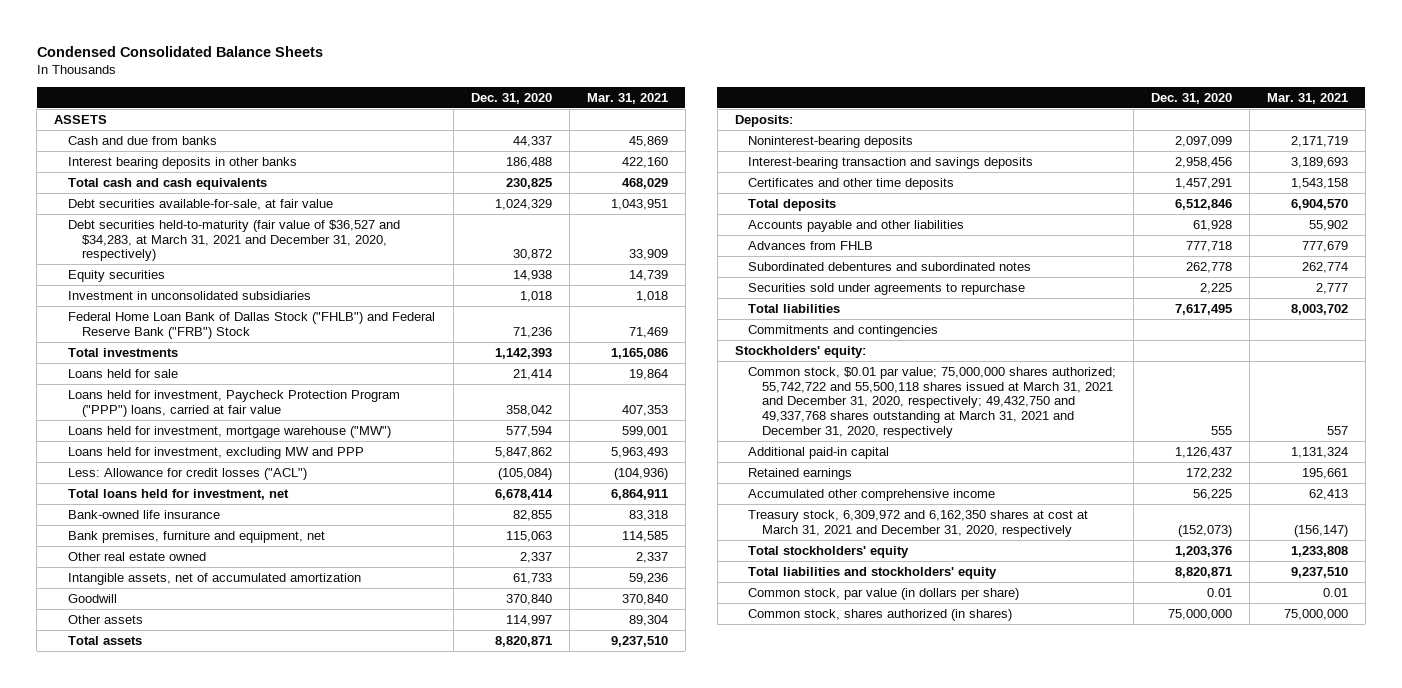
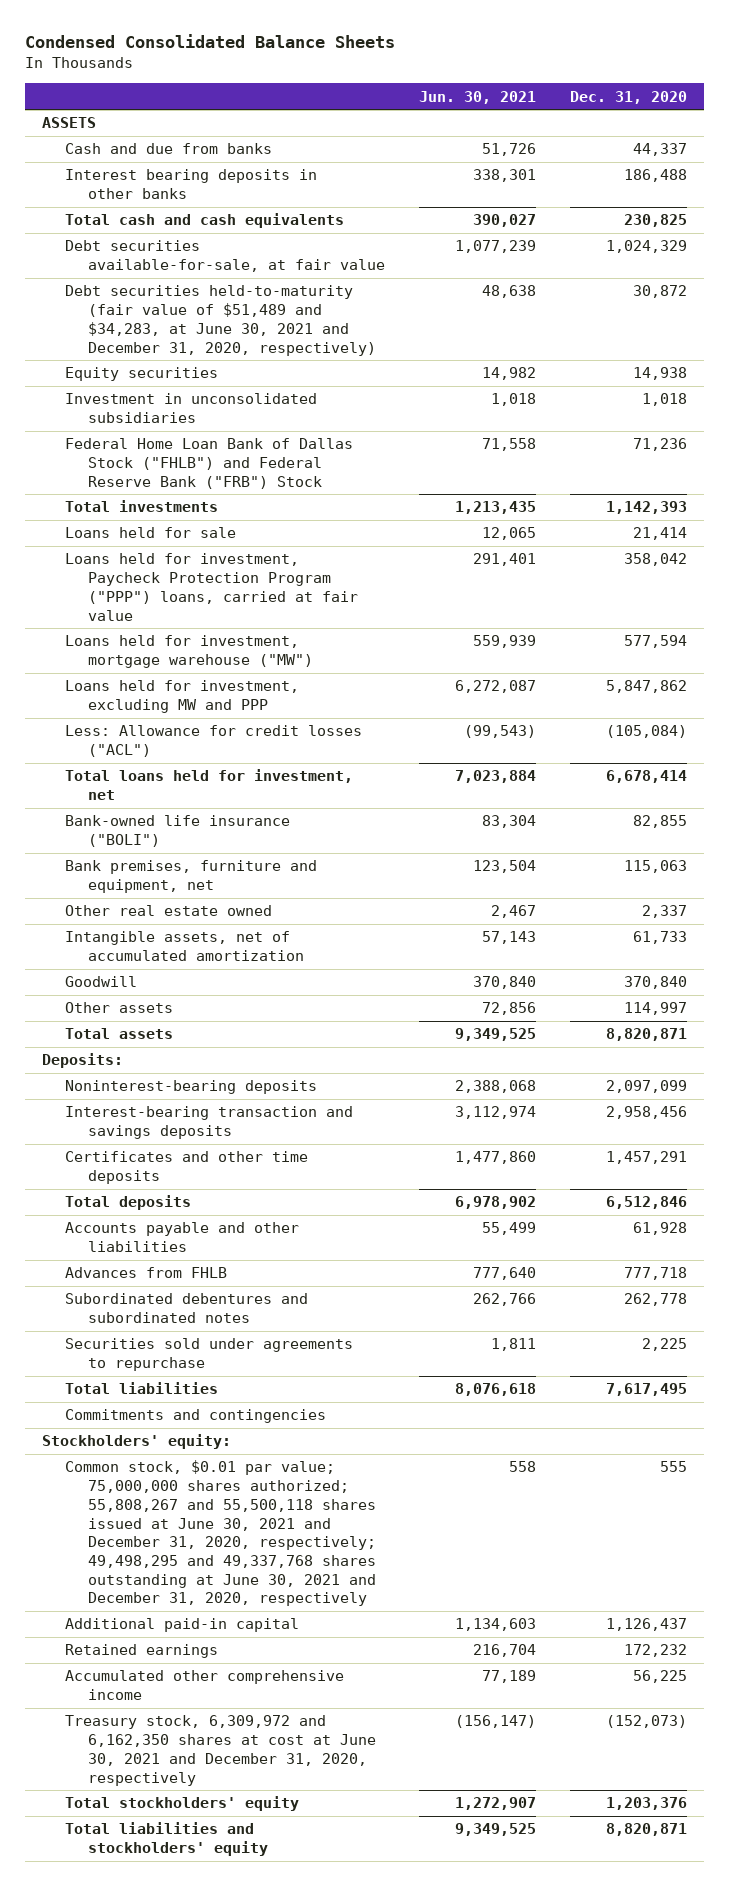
[586,92,668,104] Mar. 31, 2021 -> none
none -> [418,90,536,104] Jun. 30, 2021
[68,219,401,262] Debt securities held-to-maturity (fair value of $36,527 and $34,283, at March 31, 2021 and December 31, 2020, respectively) -> [64,285,376,356] Debt securities held-to-maturity (fair value of $51,489 and $34,283, at June 30, 2021 and December 31, 2020, respectively)
[68,509,221,519] Bank-owned life insurance -> [64,815,290,848] Bank-owned life insurance ("BOLI")
[748,366,1117,438] Common stock, $0.01 par value; 75,000,000 shares authorized; 55,742,722 and 55,500,118 shares issued at March 31, 2021 and December 31, 2020, respectively; 49,432,750 and 49,337,768 shares outstanding at March 31, 2021 and December 31, 2020, respectively -> [64,1460,376,1607] Common stock, $0.01 par value; 75,000,000 shares authorized; 55,808,267 and 55,500,118 shares issued at June 30, 2021 and December 31, 2020, respectively; 49,498,295 and 49,337,768 shares outstanding at June 30, 2021 and December 31, 2020, respectively
[748,509,1089,537] Treasury stock, 6,309,972 and 6,162,350 shares at cost at March 31, 2021 and December 31, 2020, respectively -> [64,1715,376,1786] Treasury stock, 6,309,972 and 6,162,350 shares at cost at June 30, 2021 and December 31, 2020, respectively
[748,587,1020,600] Common stock, par value (in dollars per share) -> none
[748,608,1013,621] Common stock, shares authorized (in shares) -> none

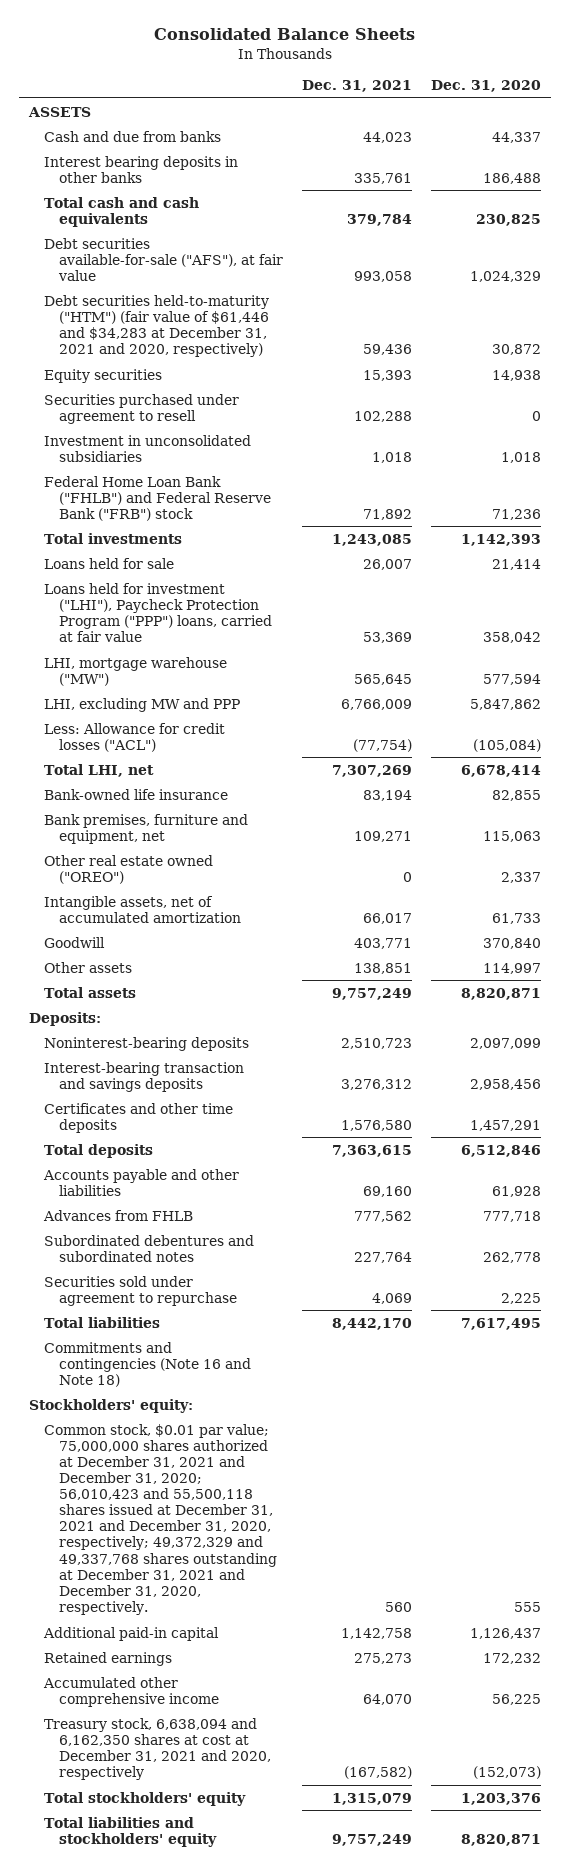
[25,34,396,49] Condensed Consolidated Balance Sheets -> [154,28,416,41] Consolidated Balance Sheets
[418,90,536,104] Jun. 30, 2021 -> none
none -> [301,79,412,92] Dec. 31, 2021
[64,240,385,273] Debt securities available-for-sale, at fair value -> [43,237,283,281] Debt securities available-for-sale ("AFS"), at fair value
[64,285,376,356] Debt securities held-to-maturity (fair value of $51,489 and $34,283, at June 30, 2021 and December 31, 2020, respectively) -> [43,294,269,357] Debt securities held-to-maturity ("HTM") (fair value of $61,446 and $34,283 at December 31, 2021 and 2020, respectively)
none -> [43,393,239,424] Securities purchased under agreement to resell
[64,438,353,489] Federal Home Loan Bank of Dallas Stock ("FHLB") and Federal Reserve Bank ("FRB") Stock -> [43,475,271,521] Federal Home Loan Bank ("FHLB") and Federal Reserve Bank ("FRB") stock
[64,553,358,621] Loans held for investment, Paycheck Protection Program ("PPP") loans, carried at fair value -> [43,582,272,642] Loans held for investment ("LHI"), Paycheck Protection Program ("PPP") loans, carried at fair value
[64,635,313,669] Loans held for investment, mortgage warehouse ("MW") -> [43,656,227,686] LHI, mortgage warehouse ("MW")
[64,680,299,714] Loans held for investment, excluding MW and PPP -> [43,697,240,712] LHI, excluding MW and PPP
[64,769,353,801] Total loans held for investment, net -> [43,763,154,777] Total LHI, net
[64,815,290,848] Bank-owned life insurance ("BOLI") -> [43,788,228,800] Bank-owned life insurance
[64,905,272,917] Other real estate owned -> [43,854,213,884] Other real estate owned ("OREO")
[64,1338,353,1372] Securities sold under agreements to repurchase -> [43,1275,237,1306] Securities sold under agreement to repurchase
[64,1409,326,1424] Commitments and contingencies -> [43,1341,251,1387] Commitments and contingencies (Note 16 and Note 18)
[64,1460,376,1607] Common stock, $0.01 par value; 75,000,000 shares authorized; 55,808,267 and 55,500,118 shares issued at June 30, 2021 and December 31, 2020, respectively; 49,498,295 and 49,337,768 shares outstanding at June 30, 2021 and December 31, 2020, respectively -> [43,1423,277,1615] Common stock, $0.01 par value; 75,000,000 shares authorized at December 31, 2021 and December 31, 2020; 56,010,423 and 55,500,118 shares issued at December 31, 2021 and December 31, 2020, respectively; 49,372,329 and 49,337,768 shares outstanding at December 31, 2021 and December 31, 2020, respectively.
[64,1715,376,1786] Treasury stock, 6,309,972 and 6,162,350 shares at cost at June 30, 2021 and December 31, 2020, respectively -> [43,1717,271,1780] Treasury stock, 6,638,094 and 6,162,350 shares at cost at December 31, 2021 and 2020, respectively

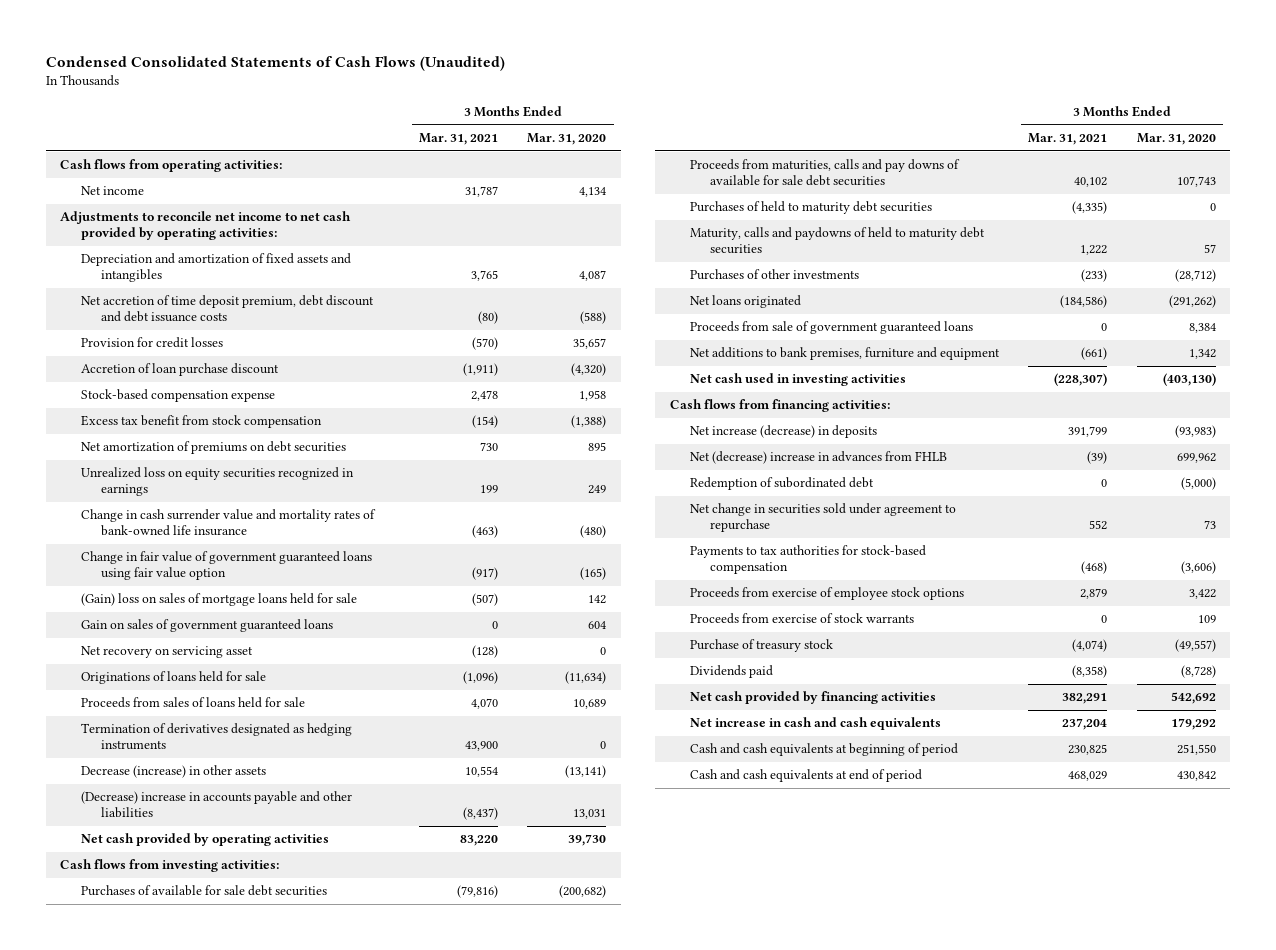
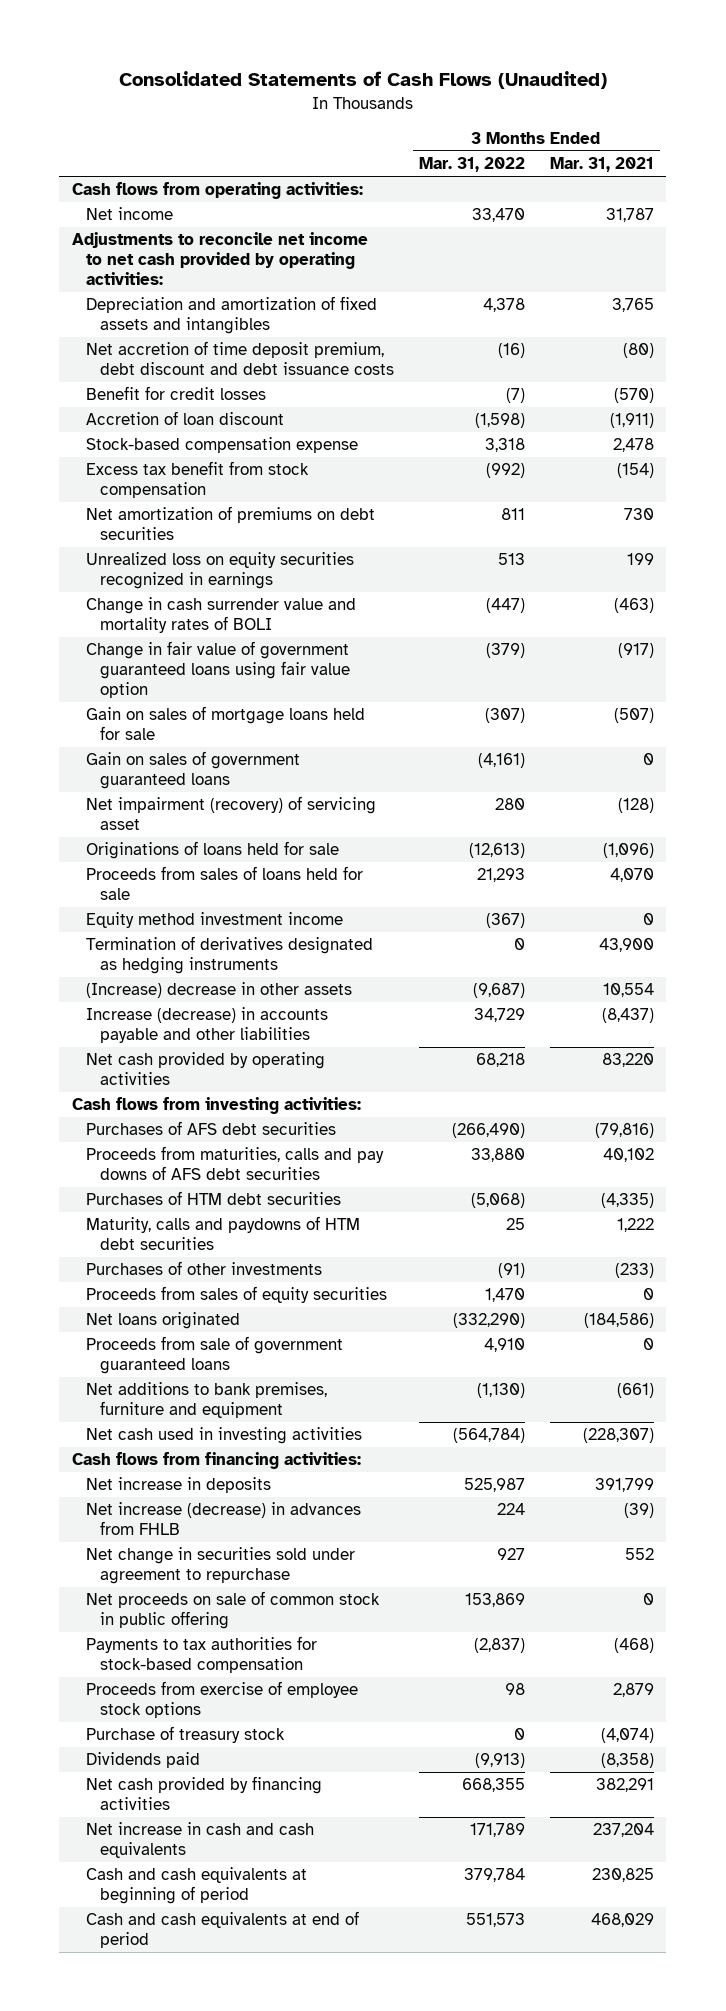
[45,55,505,71] Condensed Consolidated Statements of Cash Flows (Unaudited) -> [118,70,607,89] Consolidated Statements of Cash Flows (Unaudited)
[527,132,607,145] Mar. 31, 2020 -> none
none -> [418,157,525,173] Mar. 31, 2022
[80,337,223,349] Provision for credit losses -> [85,386,266,401] Benefit for credit losses
[80,363,279,377] Accretion of loan purchase discount -> [85,411,284,426] Accretion of loan discount
[80,509,376,537] Change in cash surrender value and mortality rates of bank-owned life insurance -> [85,597,356,634] Change in cash surrender value and mortality rates of BOLI
[80,593,357,607] (Gain) loss on sales of mortgage loans held for sale -> [85,706,365,741] Gain on sales of mortgage loans held for sale
[80,646,253,659] Net recovery on servicing asset -> [85,796,376,831] Net impairment (recovery) of servicing asset
none -> [85,912,343,929] Equity method investment income
[80,765,266,779] Decrease (increase) in other assets -> [85,982,352,999] (Increase) decrease in other assets
[80,791,352,819] (Decrease) increase in accounts payable and other liabilities -> [85,1007,328,1044] Increase (decrease) in accounts payable and other liabilities
[80,885,327,897] Purchases of available for sale debt securities -> [85,1121,336,1136] Purchases of AFS debt securities
[689,159,960,187] Proceeds from maturities, calls and pay downs of available for sale debt securities -> [85,1146,384,1181] Proceeds from maturities, calls and pay downs of AFS debt securities
[689,201,932,215] Purchases of held to maturity debt securities -> [85,1191,341,1206] Purchases of HTM debt securities
[689,227,985,255] Maturity, calls and paydowns of held to maturity debt securities -> [85,1216,360,1251] Maturity, calls and paydowns of HTM debt securities
none -> [85,1286,387,1304] Proceeds from sales of equity securities
[689,477,874,491] Redemption of subordinated debt -> none
[689,425,877,439] Net increase (decrease) in deposits -> [85,1477,271,1494] Net increase in deposits
[689,451,947,465] Net (decrease) increase in advances from FHLB -> [85,1502,361,1536] Net increase (decrease) in advances from FHLB
none -> [85,1591,380,1630] Net proceeds on sale of common stock in public offering
[689,613,914,625] Proceeds from exercise of stock warrants -> none

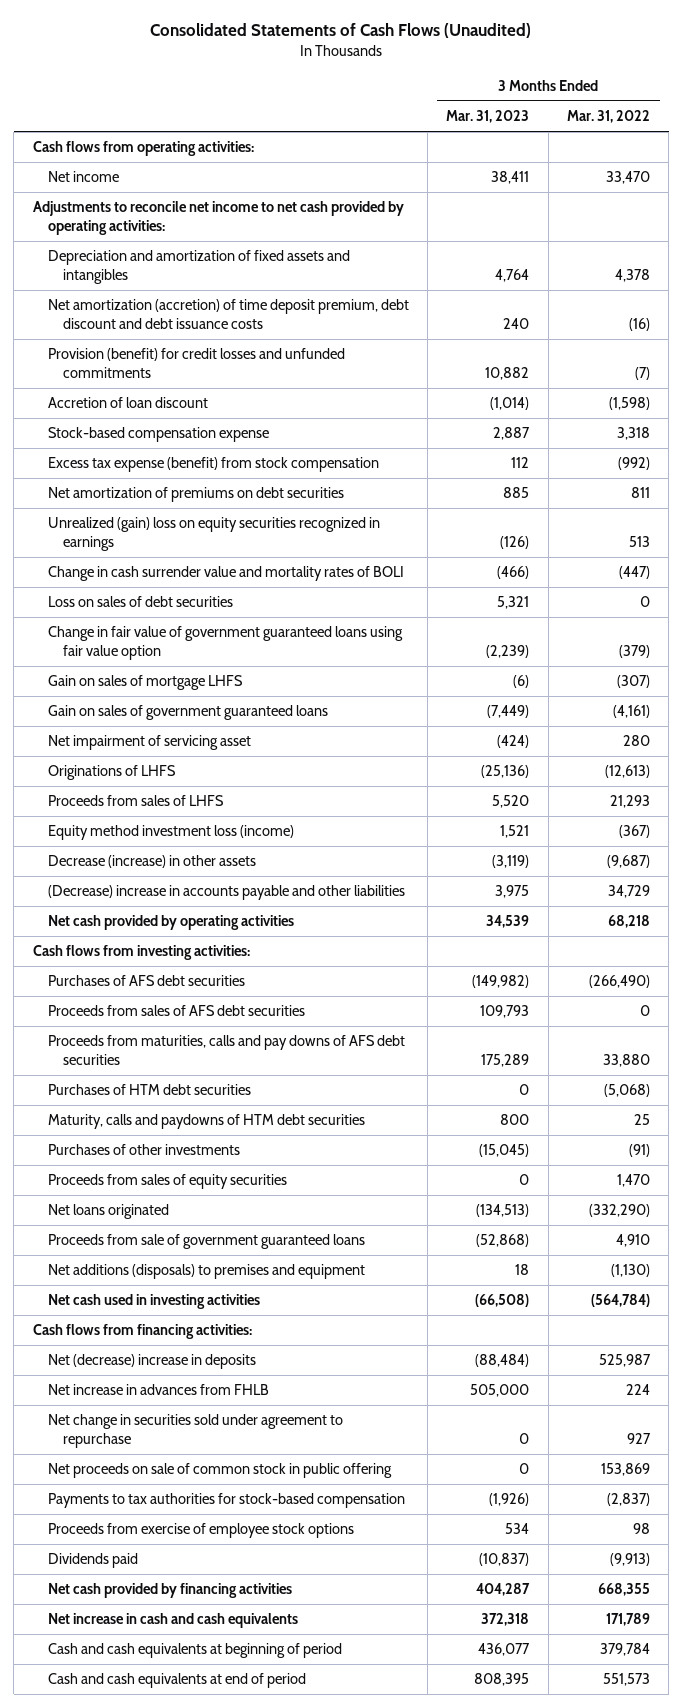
[549,157,654,173] Mar. 31, 2021 -> none
none -> [446,110,530,124] Mar. 31, 2023
[85,341,394,376] Net accretion of time deposit premium, debt discount and debt issuance costs -> [47,299,409,330] Net amortization (accretion) of time deposit premium, debt discount and debt issuance costs
[85,386,266,401] Benefit for credit losses -> [47,348,345,379] Provision (benefit) for credit losses and unfunded commitments
[85,461,309,499] Excess tax benefit from stock compensation -> [47,457,379,473] Excess tax expense (benefit) from stock compensation
[85,552,354,590] Unrealized loss on equity securities recognized in earnings -> [47,517,380,552] Unrealized (gain) loss on equity securities recognized in earnings
none -> [47,596,233,608] Loss on sales of debt securities
[85,706,365,741] Gain on sales of mortgage loans held for sale -> [47,675,243,691] Gain on sales of mortgage LHFS
[85,936,373,975] Termination of derivatives designated as hedging instruments -> none
[85,796,376,831] Net impairment (recovery) of servicing asset -> [47,735,251,751] Net impairment of servicing asset
[85,841,339,860] Originations of loans held for sale -> [47,765,176,781] Originations of LHFS
[85,866,363,901] Proceeds from sales of loans held for sale -> [47,795,224,807] Proceeds from sales of LHFS
[85,912,343,929] Equity method investment income -> [47,825,294,841] Equity method investment loss (income)
[85,982,352,999] (Increase) decrease in other assets -> [47,855,256,869] Decrease (increase) in other assets
[85,1007,328,1044] Increase (decrease) in accounts payable and other liabilities -> [47,885,405,901] (Decrease) increase in accounts payable and other liabilities
none -> [47,1005,305,1017] Proceeds from sales of AFS debt securities
[85,1382,327,1419] Net additions to bank premises, furniture and equipment -> [47,1264,365,1280] Net additions (disposals) to premises and equipment
[85,1477,271,1494] Net increase in deposits -> [47,1354,256,1370] Net (decrease) increase in deposits
[85,1502,361,1536] Net increase (decrease) in advances from FHLB -> [47,1384,269,1396] Net increase in advances from FHLB
[85,1726,285,1744] Purchase of treasury stock -> none

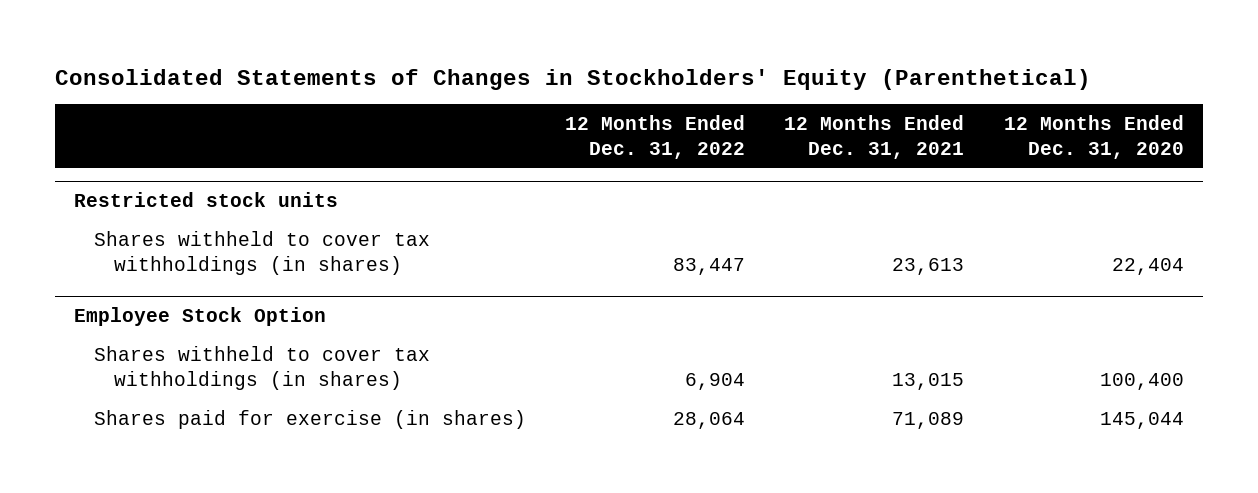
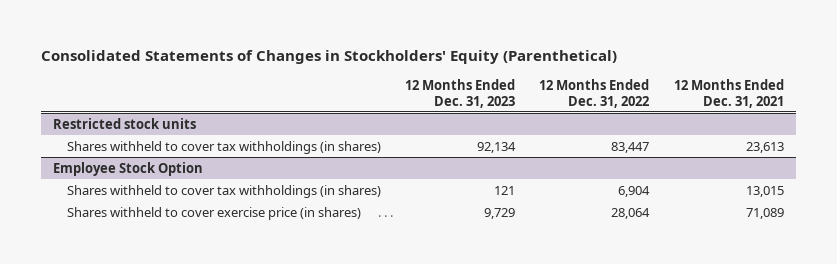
[1003,114,1184,159] 12 Months Ended Dec. 31, 2020 -> none
none -> [405,78,516,108] 12 Months Ended Dec. 31, 2023
[94,409,527,429] Shares paid for exercise (in shares) -> [67,206,362,220] Shares withheld to cover exercise price (in shares)

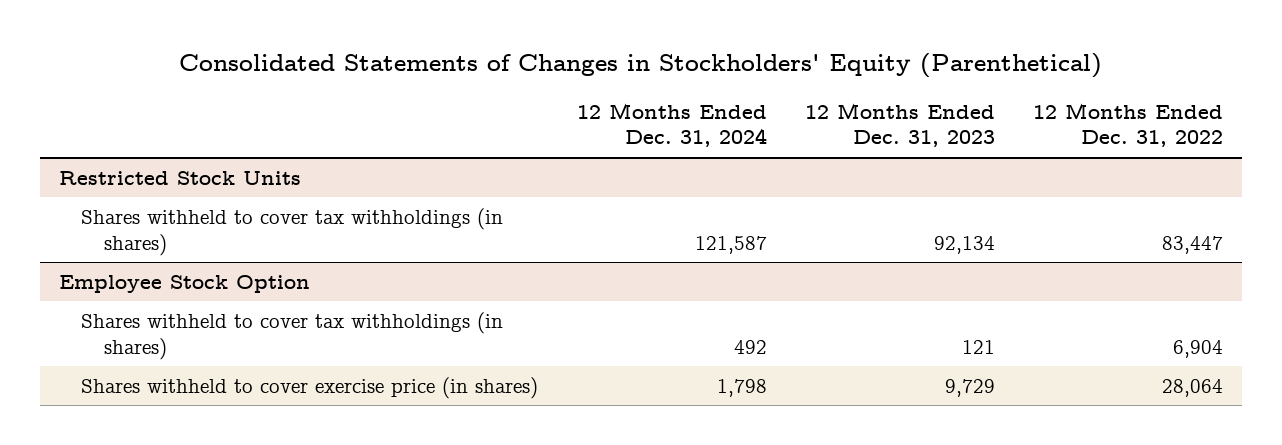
[673,78,784,108] 12 Months Ended Dec. 31, 2021 -> none
none -> [576,102,767,148] 12 Months Ended Dec. 31, 2024
[53,117,197,129] Restricted stock units -> [58,170,301,185] Restricted Stock Units

